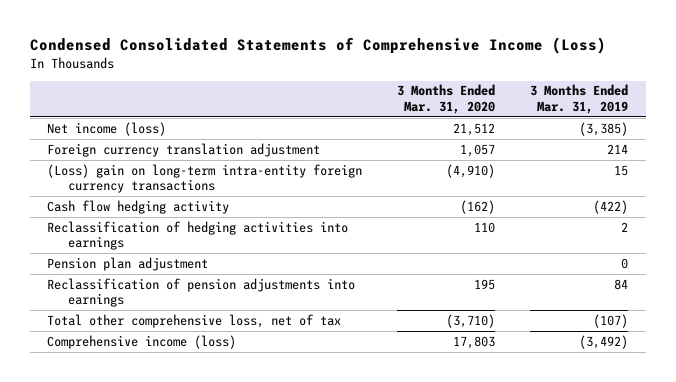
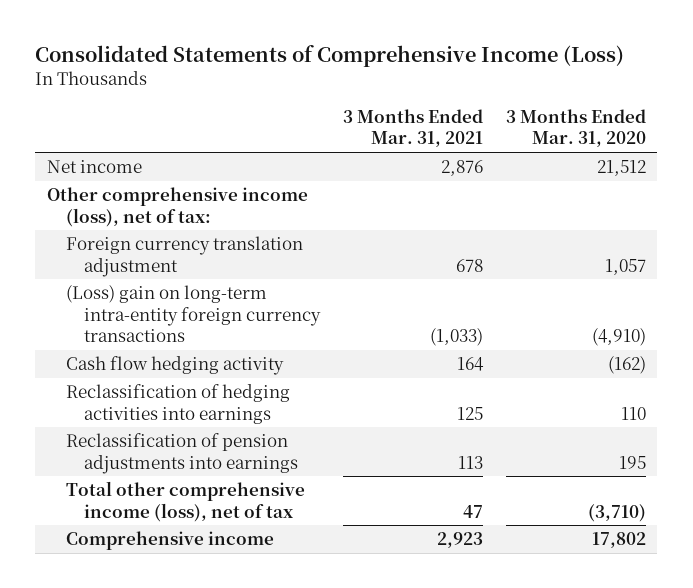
[29,36,606,54] Condensed Consolidated Statements of Comprehensive Income (Loss) -> [35,45,625,68] Consolidated Statements of Comprehensive Income (Loss)
[530,84,629,114] 3 Months Ended Mar. 31, 2019 -> none
none -> [343,108,484,148] 3 Months Ended Mar. 31, 2021
[47,121,167,136] Net income (loss) -> [46,160,142,174] Net income
none -> [46,187,308,227] Other comprehensive income (loss), net of tax:
[47,256,209,271] Pension plan adjustment -> none
[47,313,342,328] Total other comprehensive loss, net of tax -> [65,481,305,522] Total other comprehensive income (loss), net of tax
[47,334,237,349] Comprehensive income (loss) -> [65,531,274,551] Comprehensive income
[453,335,496,349] 17,803 -> [591,532,646,549] 17,802

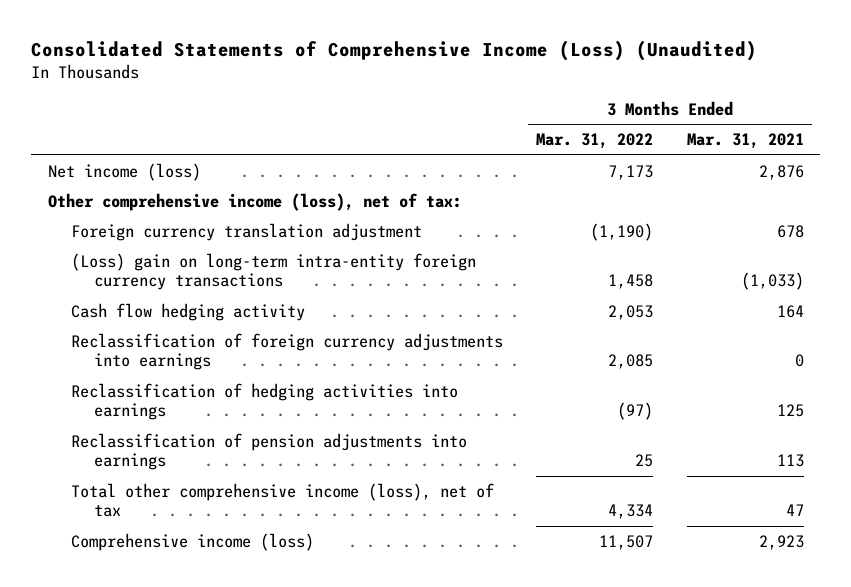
[35,45,625,68] Consolidated Statements of Comprehensive Income (Loss) -> [30,40,757,62] Consolidated Statements of Comprehensive Income (Loss) (Unaudited)
[505,108,646,148] 3 Months Ended Mar. 31, 2020 -> none
none -> [536,133,654,150] Mar. 31, 2022
[46,160,142,174] Net income -> [47,162,201,181] Net income (loss)
none -> [70,332,503,371] Reclassification of foreign currency adjustments into earnings
[65,531,274,551] Comprehensive income -> [70,532,314,551] Comprehensive income (loss)

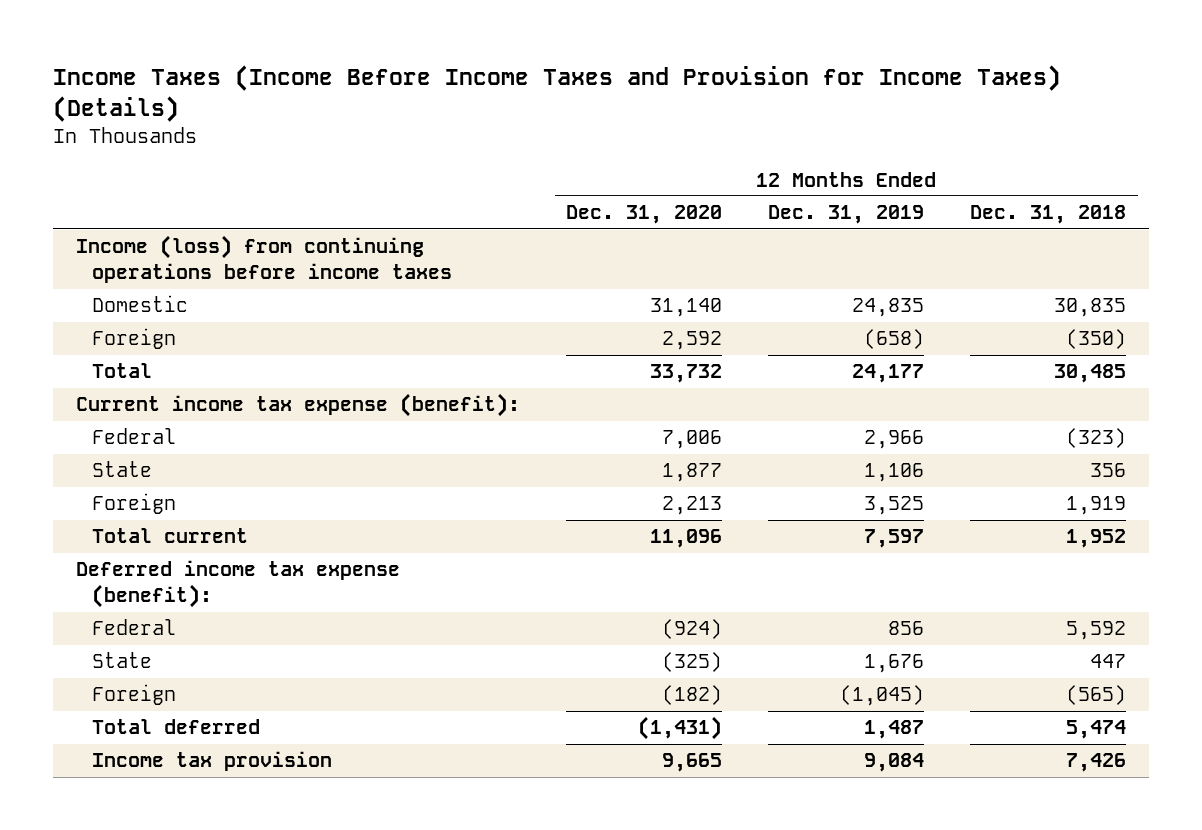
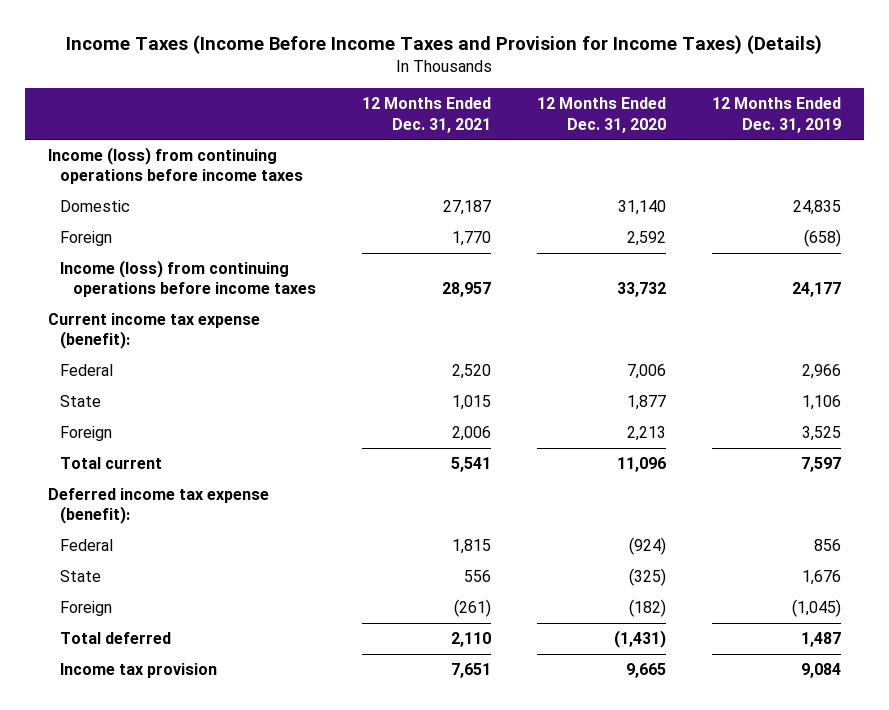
[970,205,1127,225] Dec. 31, 2018 -> none
none -> [361,97,491,133] 12 Months Ended Dec. 31, 2021
[91,363,152,379] Total -> [60,260,316,298] Income (loss) from continuing operations before income taxes

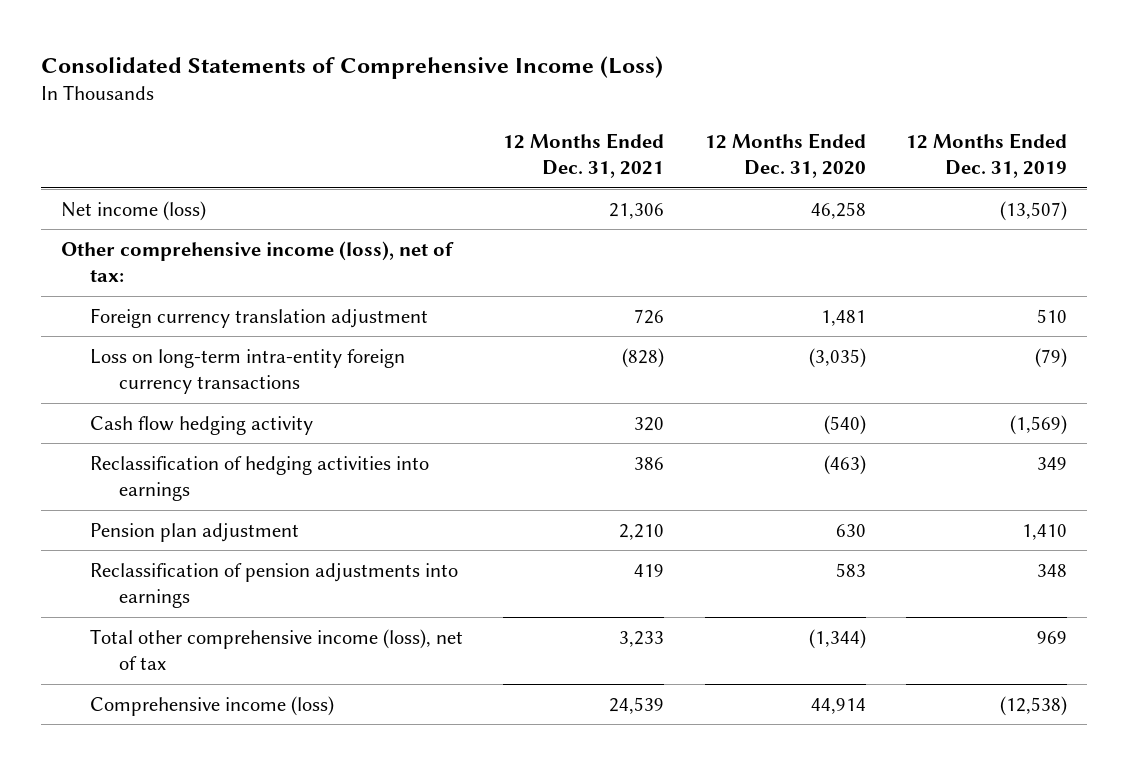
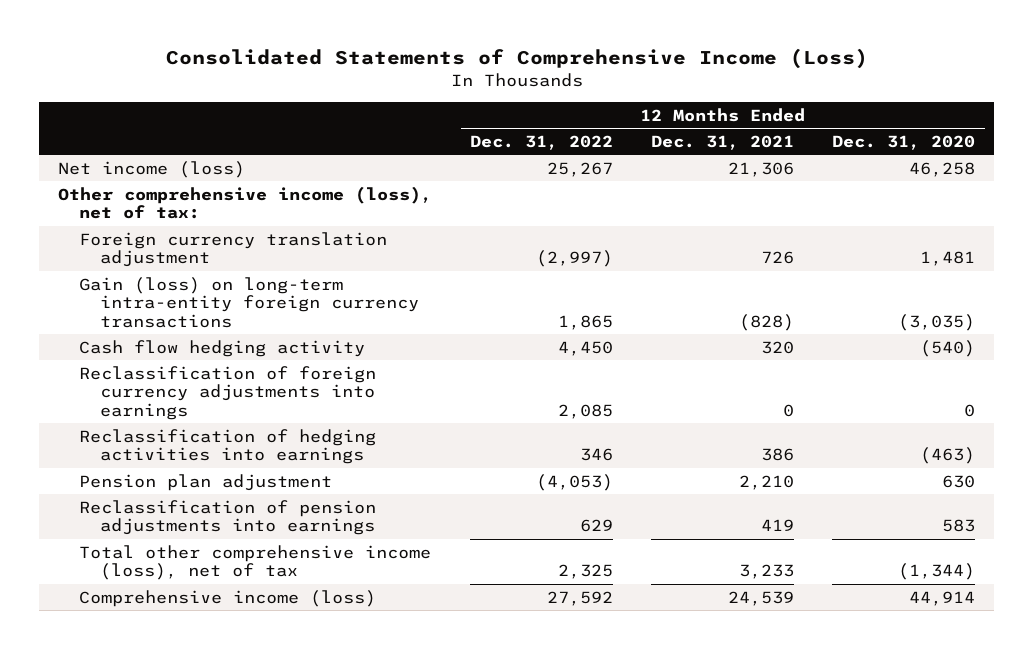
[905,132,1067,179] 12 Months Ended Dec. 31, 2019 -> none
none -> [470,135,614,151] Dec. 31, 2022
[89,348,405,395] Loss on long-term intra-entity foreign currency transactions -> [79,276,420,329] Gain (loss) on long-term intra-entity foreign currency transactions
none -> [79,365,377,421] Reclassification of foreign currency adjustments into earnings

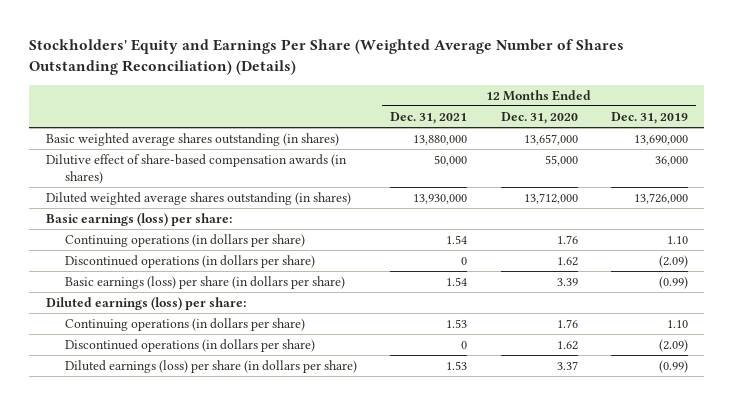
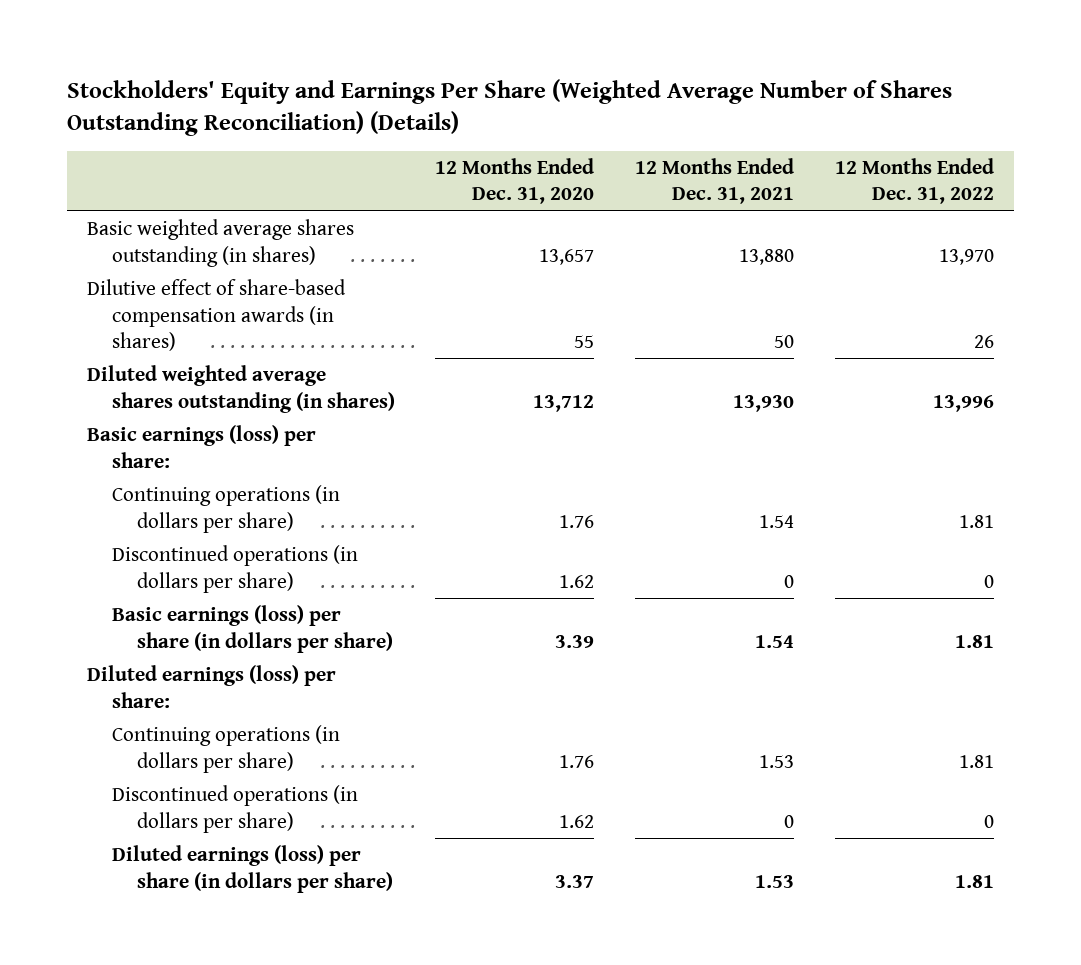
[610,111,688,124] Dec. 31, 2019 -> none
none -> [834,157,994,205] 12 Months Ended Dec. 31, 2022
[413,135,468,146] 13,880,000 -> [739,248,795,265] 13,880
[523,134,578,146] 13,657,000 -> [539,248,595,265] 13,657
[434,155,468,167] 50,000 -> [774,334,795,348] 50
[544,155,578,167] 55,000 -> [574,334,595,348] 55
[413,194,468,205] 13,930,000 -> [733,394,795,412] 13,930
[523,193,578,205] 13,712,000 -> [533,394,595,412] 13,712

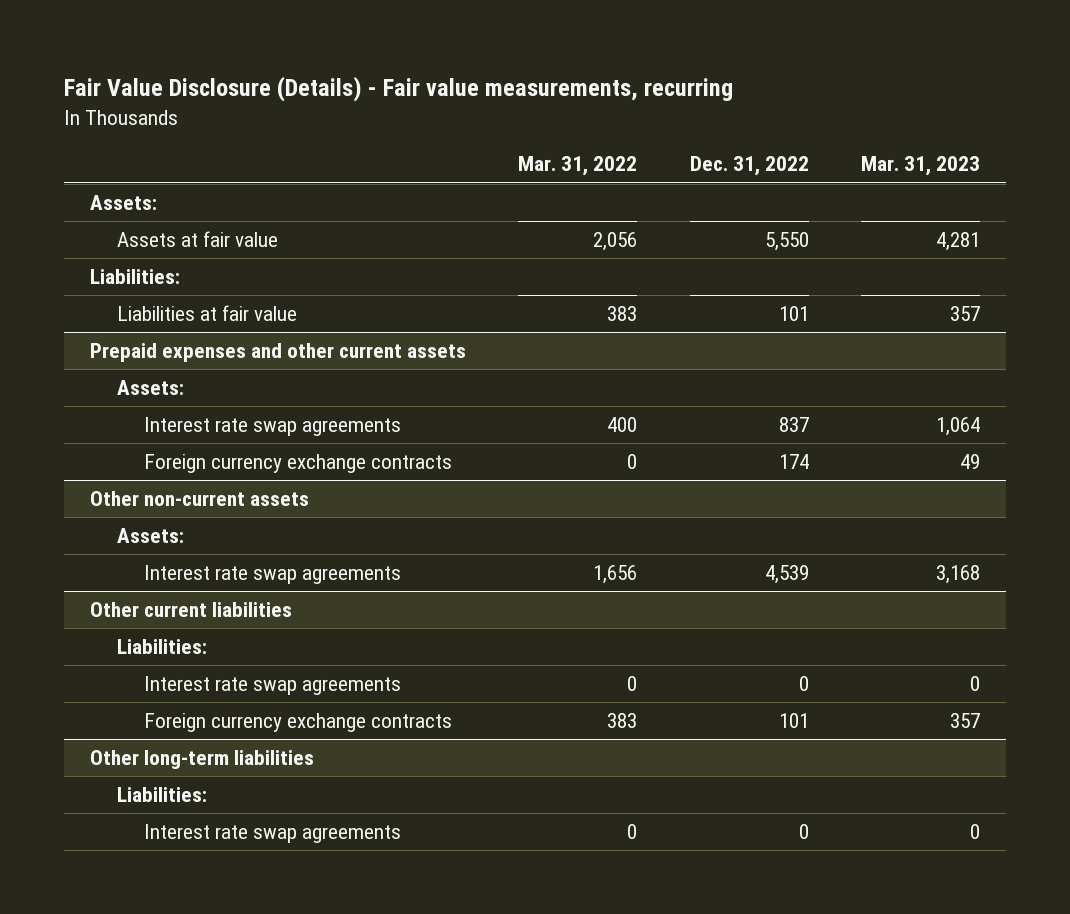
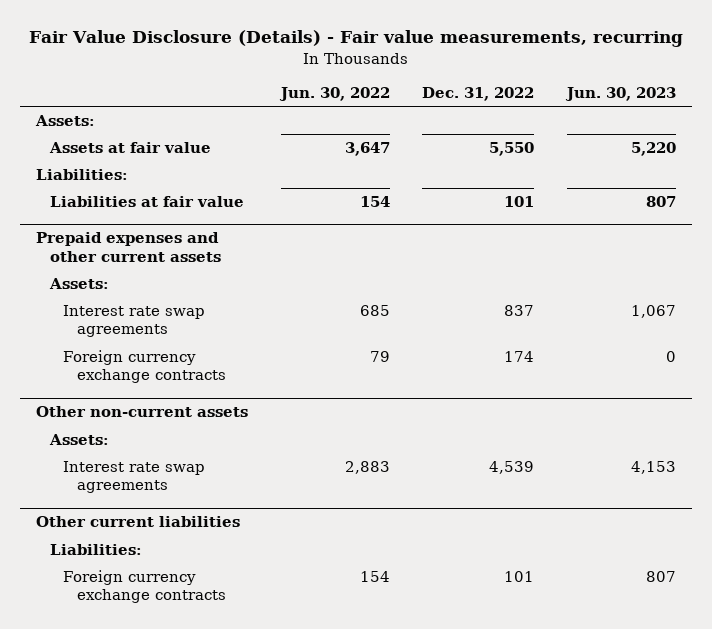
[518,156,638,177] Mar. 31, 2022 -> none
[861,156,981,177] Mar. 31, 2023 -> none
none -> [278,86,390,101] Jun. 30, 2022
none -> [564,86,676,101] Jun. 30, 2023
[143,675,401,695] Interest rate swap agreements -> none
[90,749,315,769] Other long-term liabilities -> none
[116,786,207,802] Liabilities: -> none
[143,823,401,843] Interest rate swap agreements -> none

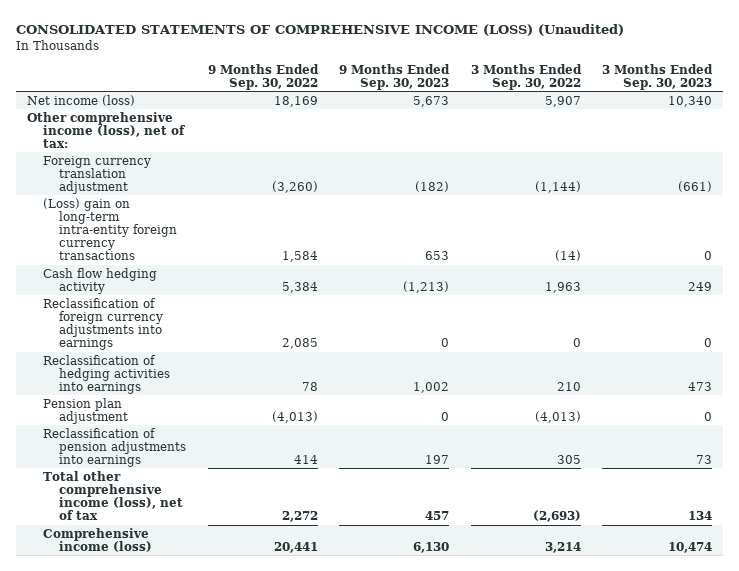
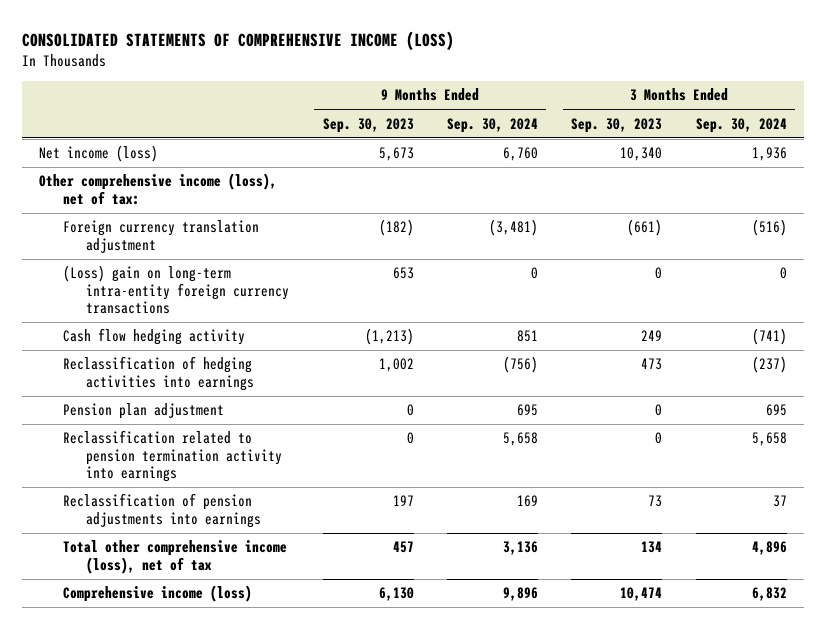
[16,24,625,37] CONSOLIDATED STATEMENTS OF COMPREHENSIVE INCOME (LOSS) (Unaudited) -> [22,30,455,51] CONSOLIDATED STATEMENTS OF COMPREHENSIVE INCOME (LOSS)
[207,63,319,90] 9 Months Ended Sep. 30, 2022 -> none
[470,63,582,90] 3 Months Ended Sep. 30, 2022 -> none
none -> [447,117,539,133] Sep. 30, 2024
none -> [695,117,787,133] Sep. 30, 2024
[43,297,164,351] Reclassification of foreign currency adjustments into earnings -> none
none -> [62,430,283,483] Reclassification related to pension termination activity into earnings

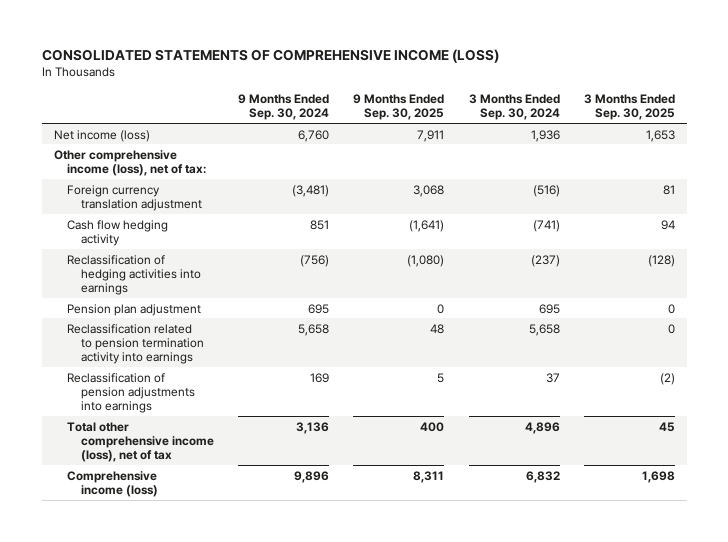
[322,117,414,133] Sep. 30, 2023 -> none
[571,117,663,133] Sep. 30, 2023 -> none
none -> [353,93,445,121] 9 Months Ended Sep. 30, 2025
none -> [583,93,675,121] 3 Months Ended Sep. 30, 2025
[62,265,290,315] (Loss) gain on long-term intra-entity foreign currency transactions -> none

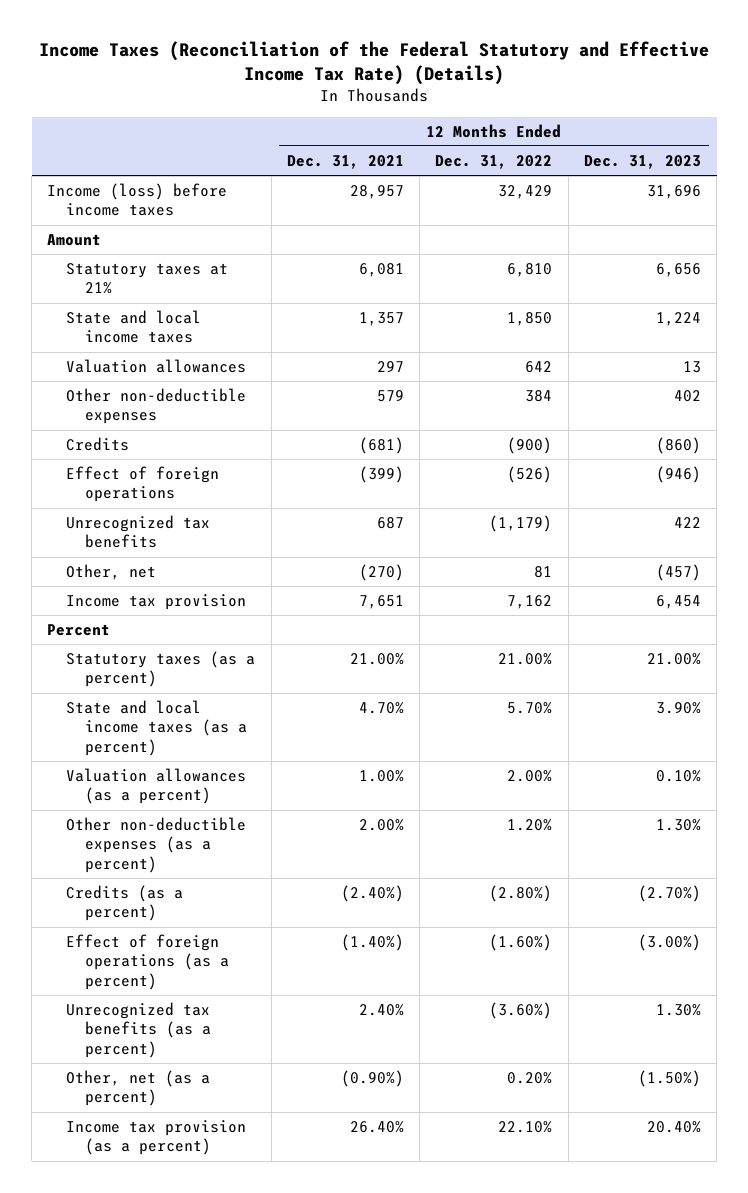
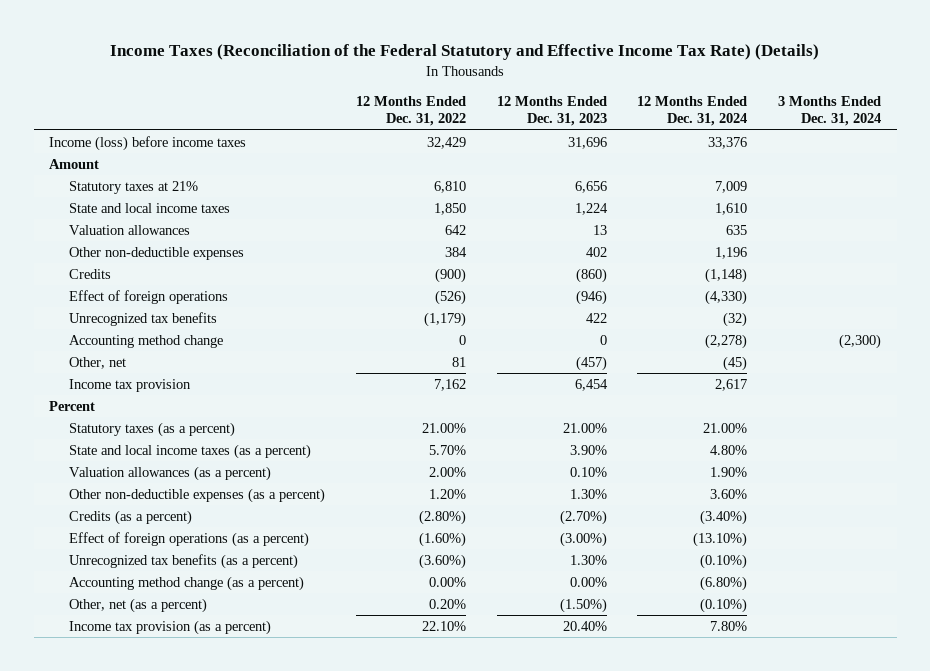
[286,155,404,170] Dec. 31, 2021 -> none
none -> [637,96,748,127] 12 Months Ended Dec. 31, 2024
none -> [778,96,882,127] 3 Months Ended Dec. 31, 2024
none -> [68,334,223,348] Accounting method change
none -> [68,575,304,591] Accounting method change (as a percent)

